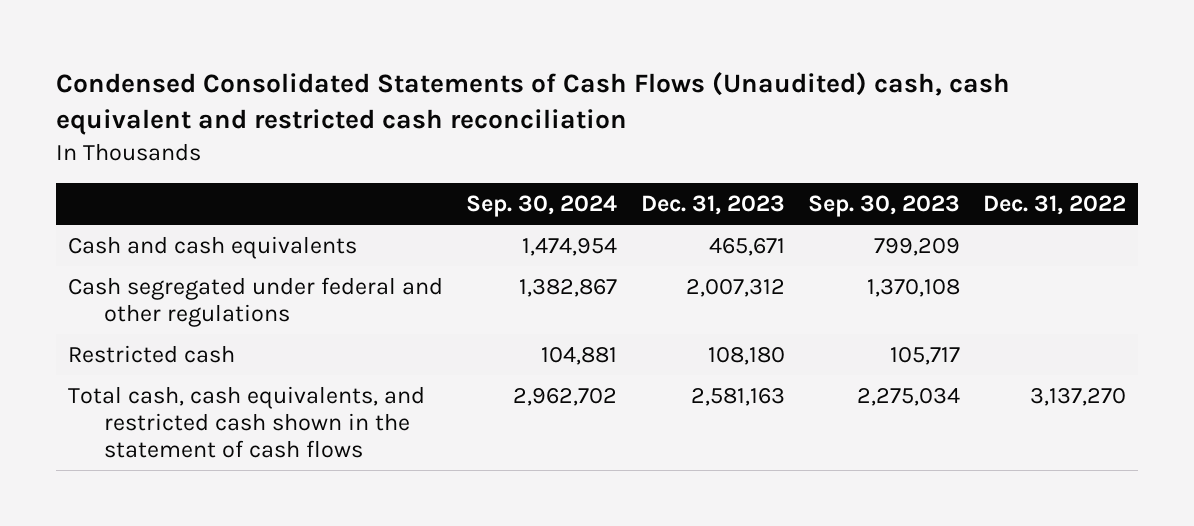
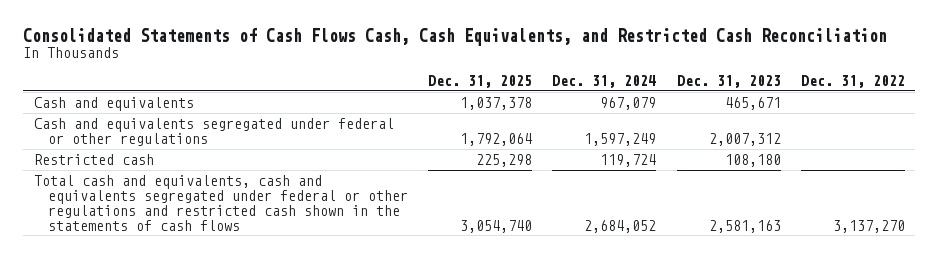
[56,72,1011,136] Condensed Consolidated Statements of Cash Flows (Unaudited) cash, cash equivalent and restricted cash reconciliation -> [23,27,888,46] Consolidated Statements of Cash Flows Cash, Cash Equivalents, and Restricted Cash Reconciliation
[466,195,618,218] Sep. 30, 2024 -> none
[807,195,960,218] Sep. 30, 2023 -> none
none -> [427,75,532,89] Dec. 31, 2025
none -> [552,75,657,89] Dec. 31, 2024
[67,235,357,259] Cash and cash equivalents -> [33,96,194,111] Cash and equivalents
[67,276,443,327] Cash segregated under federal and other regulations -> [33,117,394,146] Cash and equivalents segregated under federal or other regulations
[67,385,425,458] Total cash, cash equivalents, and restricted cash shown in the statement of cash flows -> [33,174,408,231] Total cash and equivalents, cash and equivalents segregated under federal or other regulations and restricted cash shown in the statements of cash flows

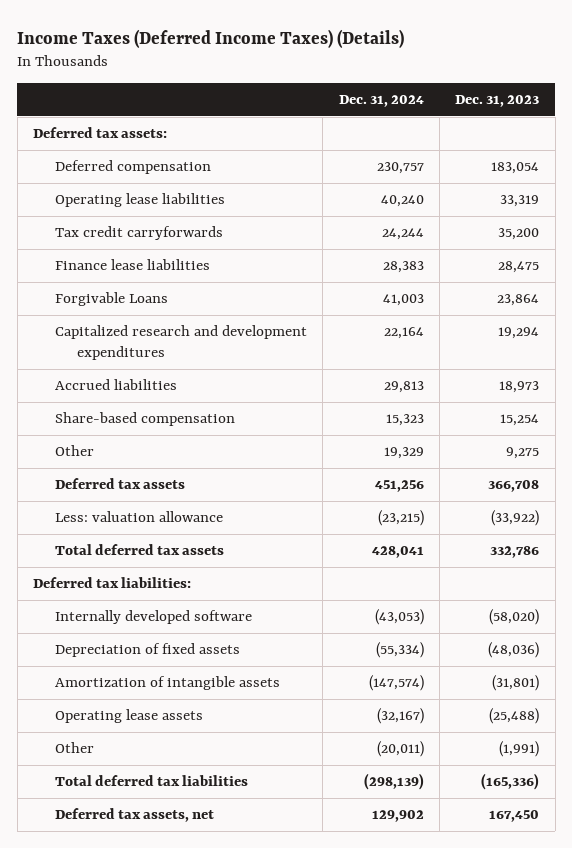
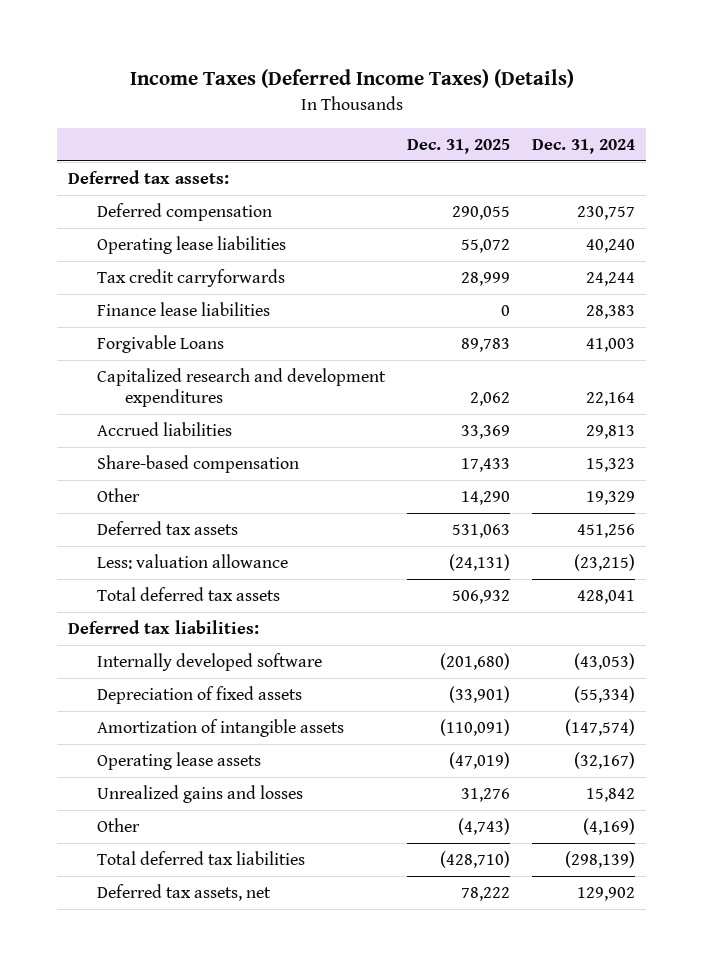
[455,95,540,108] Dec. 31, 2023 -> none
none -> [406,138,510,154] Dec. 31, 2025
none -> [96,784,303,803] Unrealized gains and losses
[376,741,424,758] (20,011) -> [583,817,636,835] (4,169)

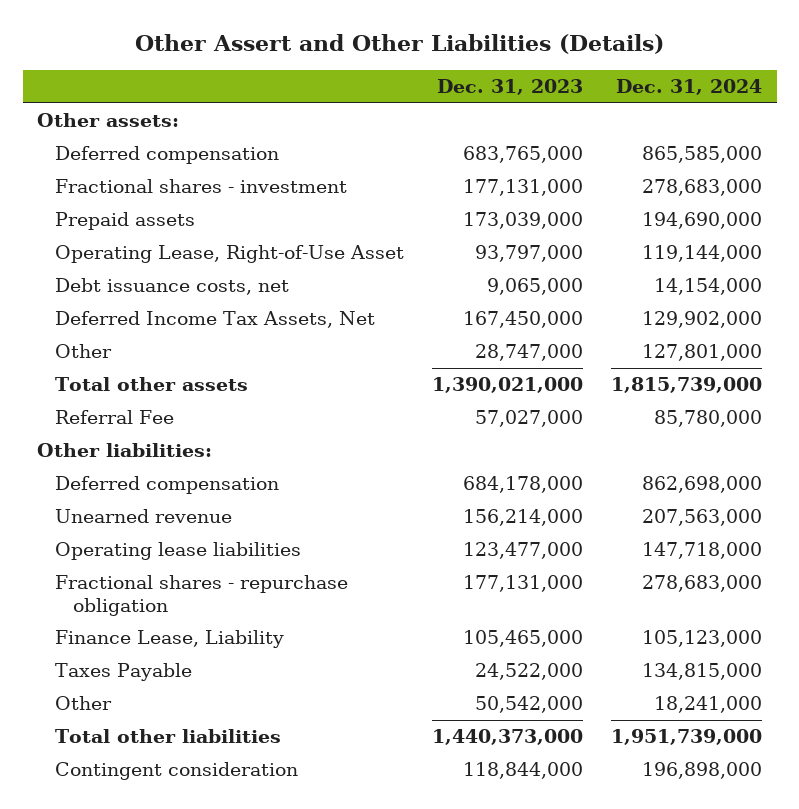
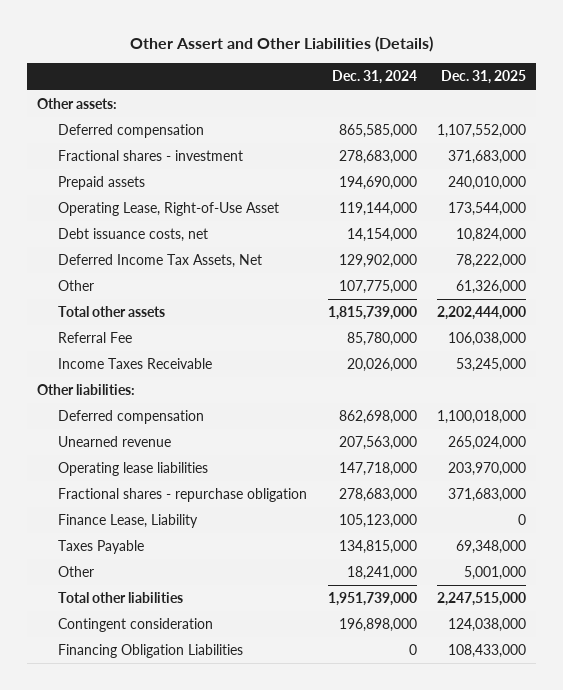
[437,79,584,96] Dec. 31, 2023 -> none
none -> [440,70,526,85] Dec. 31, 2025
[642,344,763,362] 127,801,000 -> [338,280,417,295] 107,775,000
none -> [58,358,213,370] Income Taxes Receivable
none -> [58,644,244,659] Financing Obligation Liabilities

